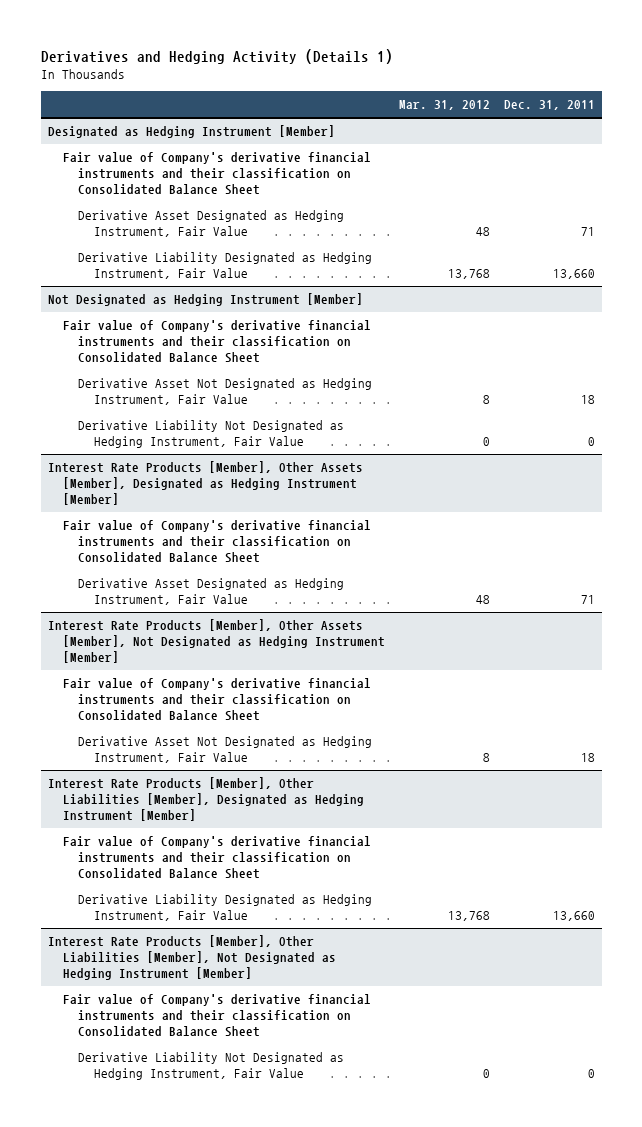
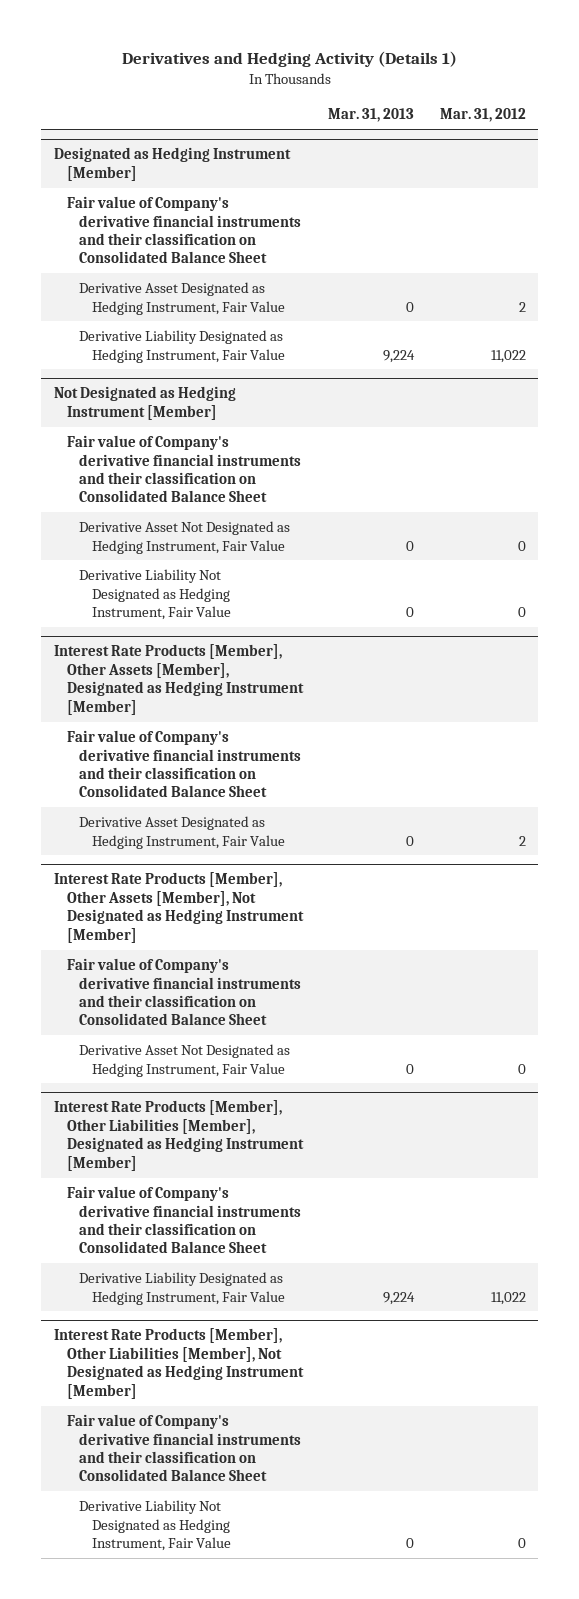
[503,100,595,111] Dec. 31, 2011 -> none
none -> [328,108,415,123] Mar. 31, 2013
[475,227,490,237] 48 -> [518,301,526,312] 2
[447,269,490,280] 13,768 -> [490,349,526,363] 11,022
[482,395,490,405] 8 -> [517,540,526,551] 0
[475,595,490,605] 48 -> [518,835,526,846] 2
[482,753,490,763] 8 -> [517,1063,526,1074] 0
[447,911,490,922] 13,768 -> [490,1291,526,1305] 11,022

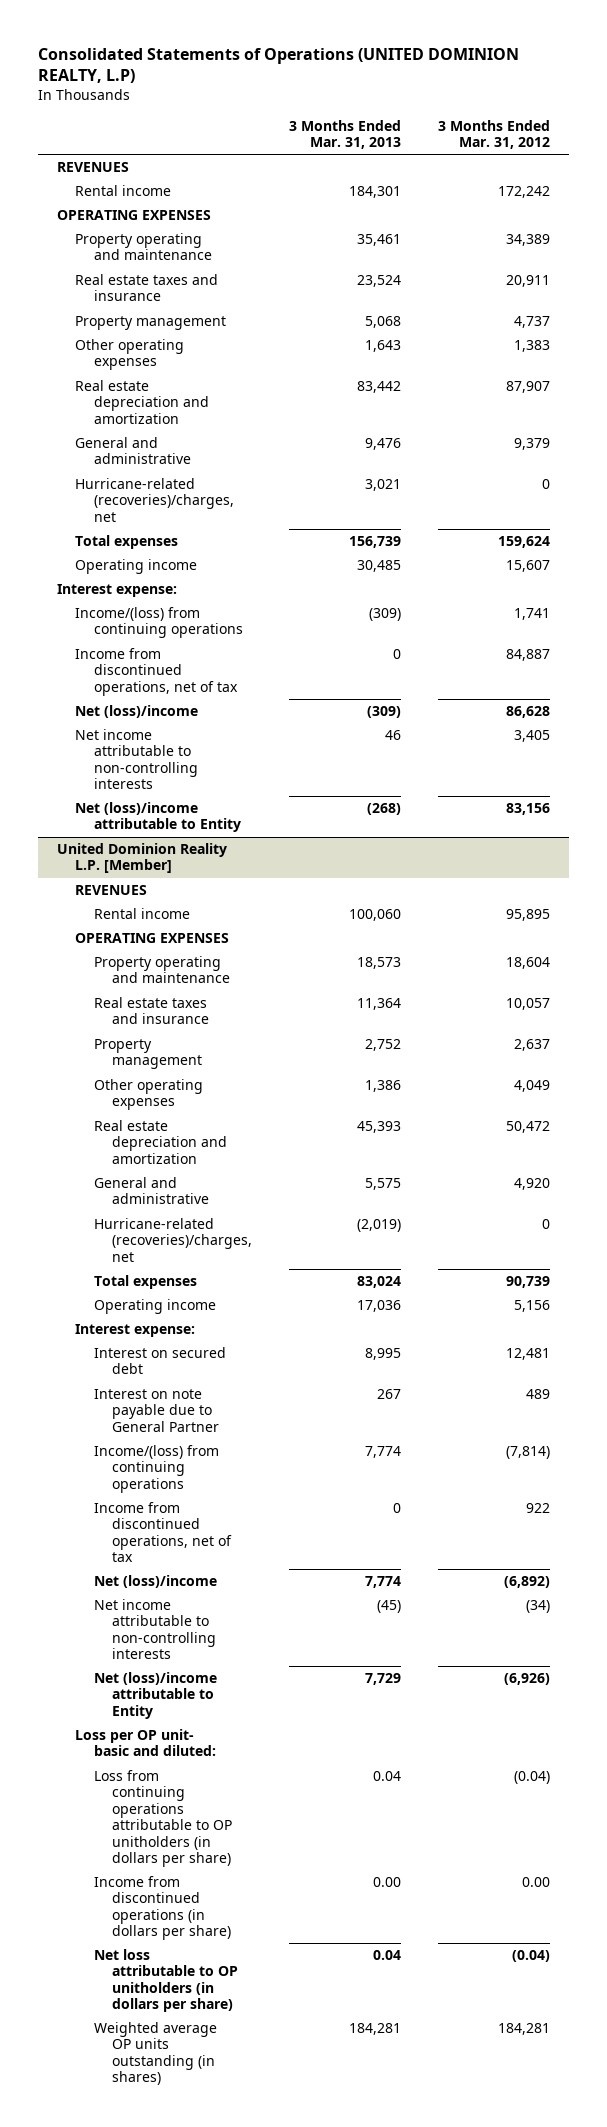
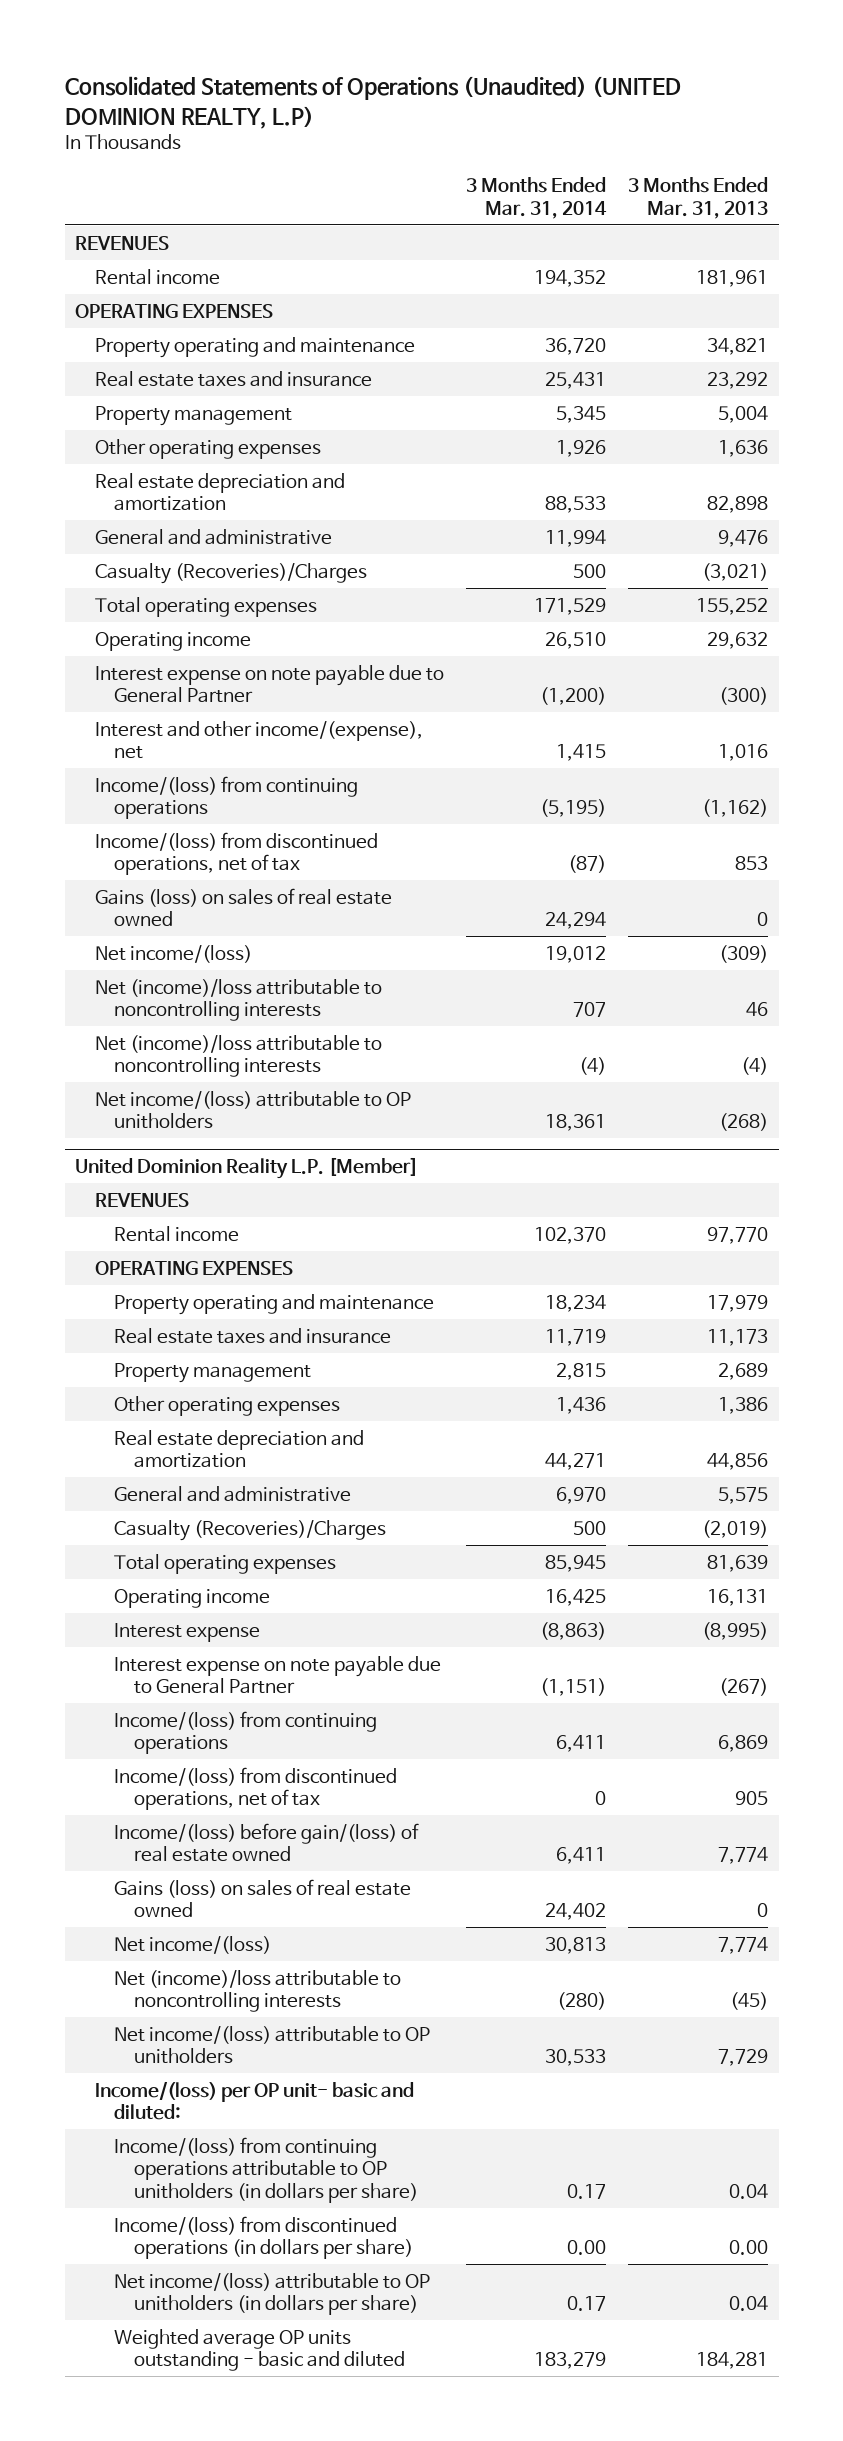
[38,47,520,84] Consolidated Statements of Operations (UNITED DOMINION REALTY, L.P) -> [64,76,681,129] Consolidated Statements of Operations (Unaudited) (UNITED DOMINION REALTY, L.P)
[438,119,551,150] 3 Months Ended Mar. 31, 2012 -> none
none -> [465,177,607,219] 3 Months Ended Mar. 31, 2014
[349,186,402,199] 184,301 -> [695,269,768,287] 181,961
[357,234,402,247] 35,461 -> [706,337,768,355] 34,821
[357,275,402,288] 23,524 -> [706,371,768,389] 23,292
[365,316,402,329] 5,068 -> [717,405,768,423] 5,004
[365,340,402,353] 1,643 -> [717,439,768,457] 1,636
[357,381,402,394] 83,442 -> [706,496,768,514] 82,898
[75,478,234,522] Hurricane-related (recoveries)/charges, net -> none
[56,584,177,598] Interest expense: -> none
none -> [94,562,367,584] Casualty (Recoveries)/Charges
[75,535,179,550] Total expenses -> [94,596,317,617] Total operating expenses
[349,536,402,549] 156,739 -> [695,597,768,615] 155,252
[357,560,402,573] 30,485 -> [706,631,768,649] 29,632
none -> [94,664,444,704] Interest expense on note payable due to General Partner
none -> [94,720,423,760] Interest and other income/(expense), net
[369,608,402,622] (309) -> [701,799,768,818] (1,162)
[75,648,238,696] Income from discontinued operations, net of tax -> [94,831,378,876] Income/(loss) from discontinued operations, net of tax
[393,649,402,660] 0 -> [734,856,768,871] 853
none -> [94,887,392,928] Gains (loss) on sales of real estate owned
[75,705,199,719] Net (loss)/income -> [94,944,252,963] Net income/(loss)
[75,729,198,790] Net income attributable to non-controlling interests -> [94,978,382,1022] Net (income)/loss attributable to noncontrolling interests
none -> [94,1034,382,1078] Net (income)/loss attributable to noncontrolling interests
[75,802,241,833] Net (loss)/income attributable to Entity -> [94,1090,411,1130] Net income/(loss) attributable to OP unitholders
[349,909,402,922] 100,060 -> [706,1226,768,1244] 97,770
[357,957,402,970] 18,573 -> [706,1294,768,1312] 17,979
[357,998,402,1011] 11,364 -> [706,1328,768,1346] 11,173
[365,1039,402,1052] 2,752 -> [717,1362,768,1380] 2,689
[357,1121,402,1134] 45,393 -> [706,1453,768,1471] 44,856
[75,1324,196,1338] Interest expense: -> none
[93,1218,253,1262] Hurricane-related (recoveries)/charges, net -> [114,1519,387,1541] Casualty (Recoveries)/Charges
[93,1275,197,1290] Total expenses -> [114,1553,337,1574] Total operating expenses
[357,1276,402,1289] 83,024 -> [706,1554,768,1572] 81,639
[357,1300,402,1313] 17,036 -> [706,1588,768,1606] 16,131
[93,1347,226,1375] Interest on secured debt -> [114,1622,261,1642] Interest expense
[365,1348,402,1361] 8,995 -> [701,1621,768,1640] (8,995)
[93,1389,220,1432] Interest on note payable due to General Partner -> [114,1655,442,1695] Interest expense on note payable due to General Partner
[377,1389,402,1400] 267 -> [718,1678,768,1697] (267)
[365,1446,402,1459] 7,774 -> [717,1735,768,1753] 6,869
[93,1502,233,1563] Income from discontinued operations, net of tax -> [114,1766,398,1811] Income/(loss) from discontinued operations, net of tax
[393,1503,402,1514] 0 -> [734,1791,768,1806] 905
none -> [114,1822,420,1863] Income/(loss) before gain/(loss) of real estate owned
none -> [114,1878,412,1919] Gains (loss) on sales of real estate owned
[93,1575,217,1589] Net (loss)/income -> [114,1935,272,1954] Net income/(loss)
[93,1599,217,1660] Net income attributable to non-controlling interests -> [114,1969,402,2013] Net (income)/loss attributable to noncontrolling interests
[93,1672,217,1719] Net (loss)/income attributable to Entity -> [114,2025,431,2065] Net income/(loss) attributable to OP unitholders
[75,1729,216,1757] Loss per OP unit- basic and diluted: -> [94,2080,414,2121] Income/(loss) per OP unit- basic and diluted:
[93,1770,233,1867] Loss from continuing operations attributable to OP unitholders (in dollars per share) -> [114,2136,418,2204] Income/(loss) from continuing operations attributable to OP unitholders (in dollars per share)
[93,1876,232,1941] Income from discontinued operations (in dollars per share) -> [114,2215,413,2260] Income/(loss) from discontinued operations (in dollars per share)
[93,1949,239,2013] Net loss attributable to OP unitholders (in dollars per share) -> [114,2272,431,2316] Net income/(loss) attributable to OP unitholders (in dollars per share)
[93,2022,217,2086] Weighted average OP units outstanding (in shares) -> [114,2328,405,2372] Weighted average OP units outstanding - basic and diluted

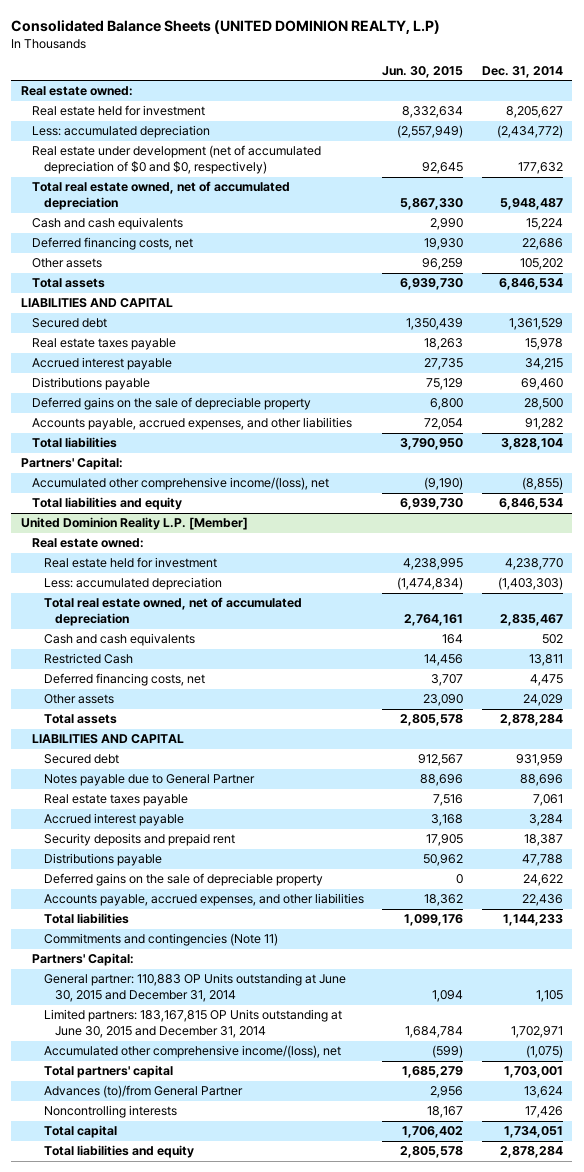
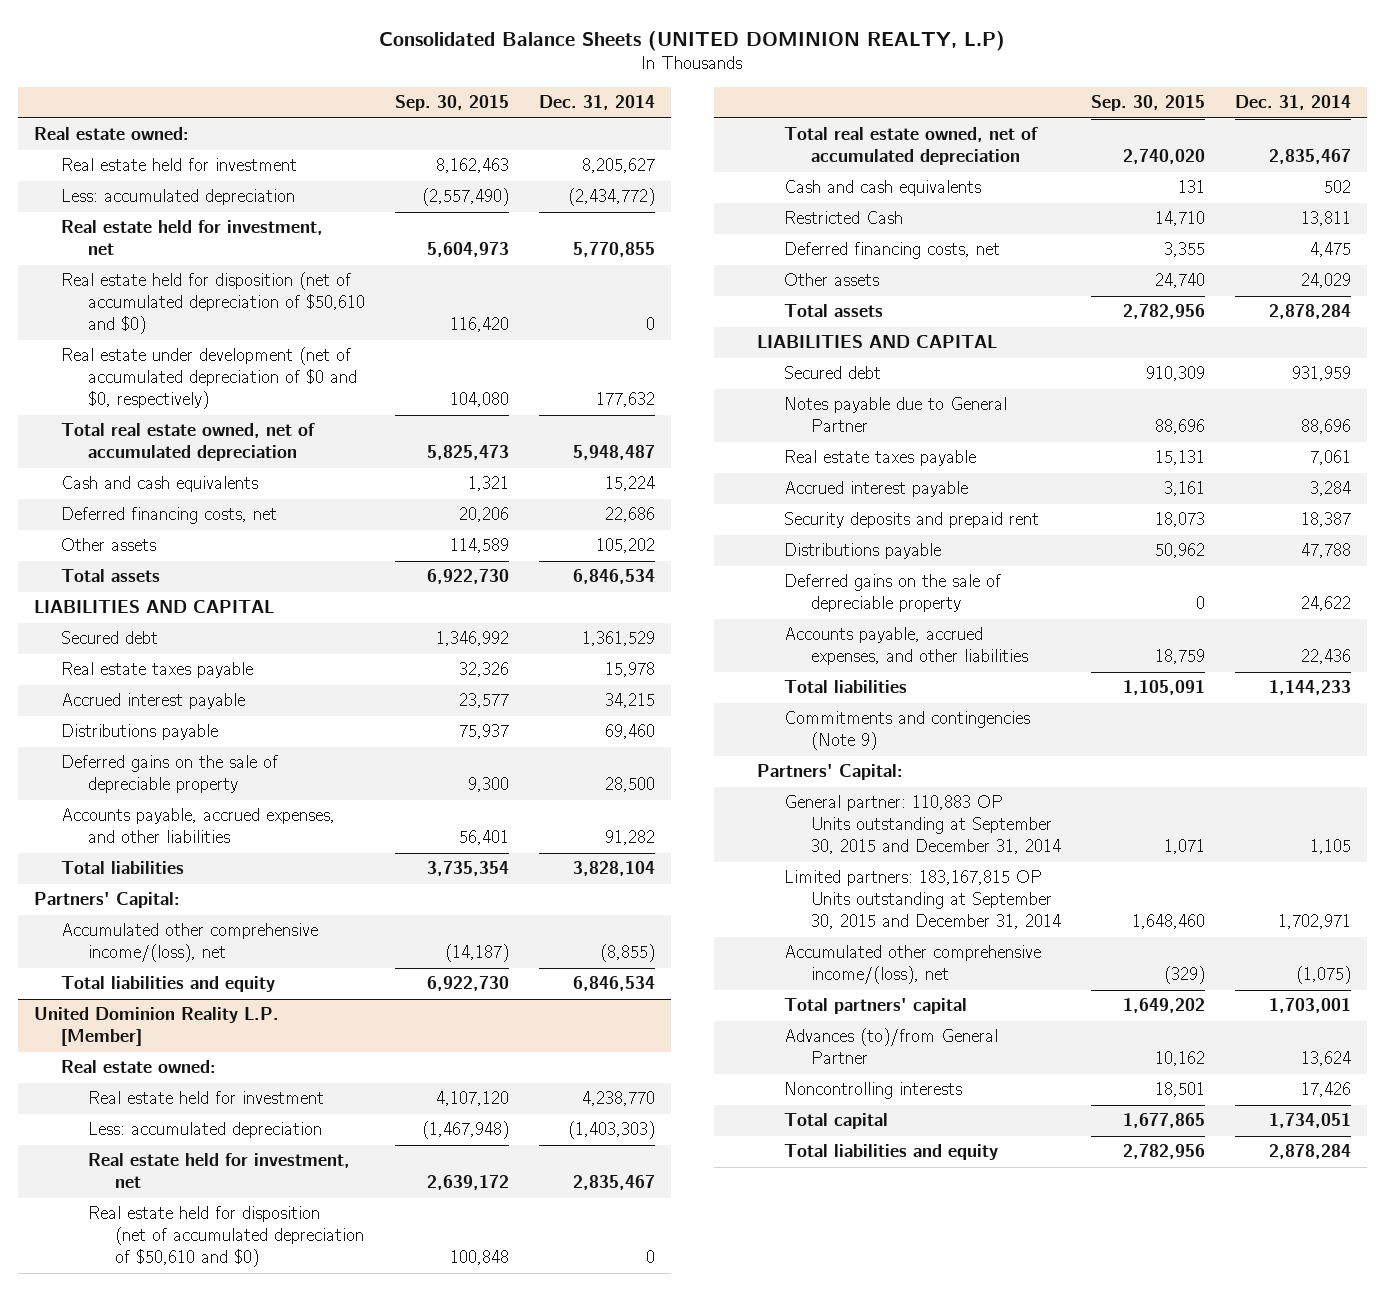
[382,65,464,78] Jun. 30, 2015 -> none
none -> [395,95,510,112] Sep. 30, 2015
none -> [60,220,323,256] Real estate held for investment, net
none -> [60,272,365,335] Real estate held for disposition (net of accumulated depreciation of $50,610 and $0)
none -> [87,1153,350,1189] Real estate held for investment, net
none -> [87,1206,364,1268] Real estate held for disposition (net of accumulated depreciation of $50,610 and $0)
[43,933,278,947] Commitments and contingencies (Note 11) -> [783,711,1030,751] Commitments and contingencies (Note 9)
[43,973,346,1003] General partner: 110,883 OP Units outstanding at June 30, 2015 and December 31, 2014 -> [783,795,1061,855] General partner: 110,883 OP Units outstanding at September 30, 2015 and December 31, 2014
[43,1009,342,1039] Limited partners: 183,167,815 OP Units outstanding at June 30, 2015 and December 31, 2014 -> [783,870,1061,930] Limited partners: 183,167,815 OP Units outstanding at September 30, 2015 and December 31, 2014

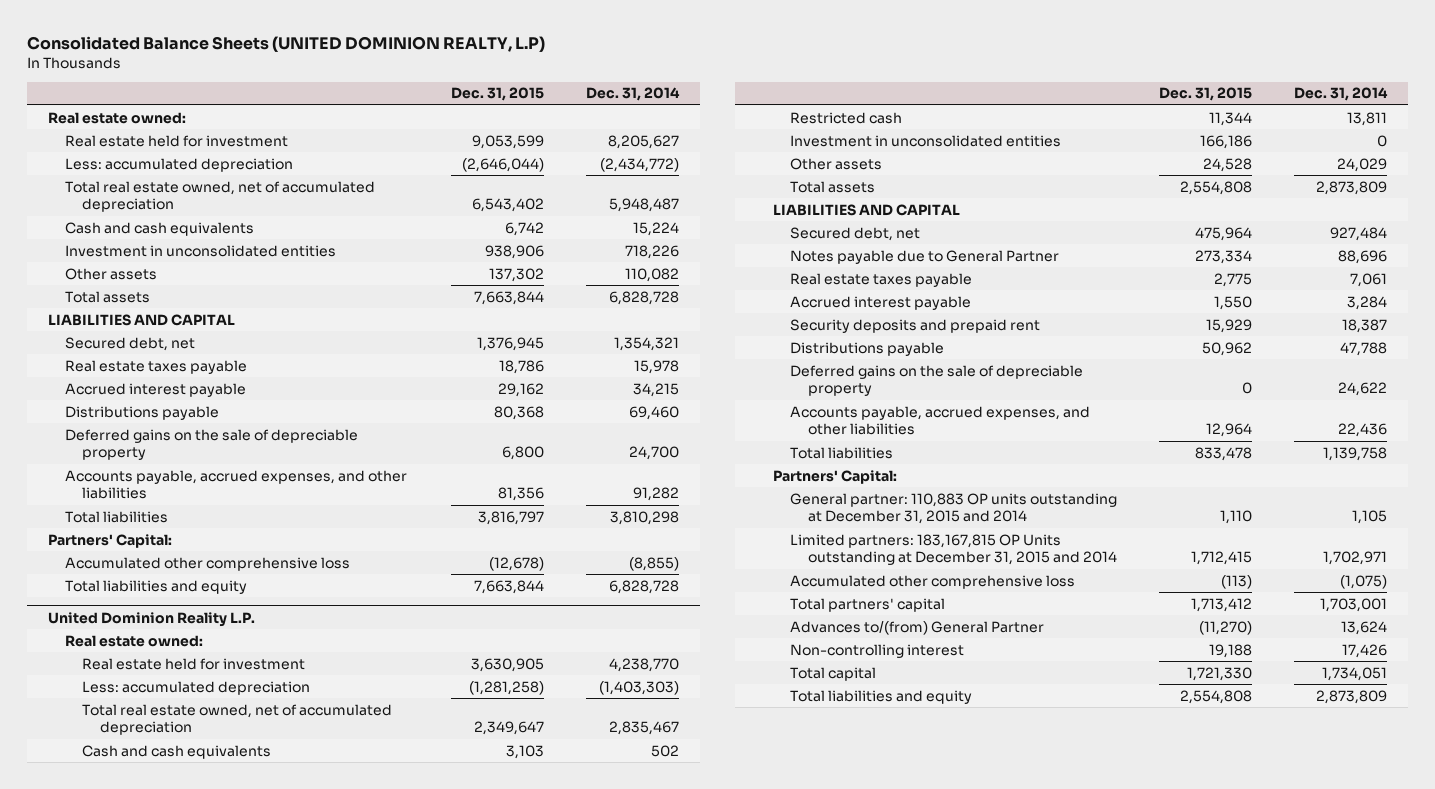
[395,95,510,112] Sep. 30, 2015 -> none
none -> [451,87,545,102] Dec. 31, 2015
[60,220,323,256] Real estate held for investment, net -> none
[60,272,365,335] Real estate held for disposition (net of accumulated depreciation of $50,610 and $0) -> none
[60,347,357,410] Real estate under development (net of accumulated depreciation of $0 and $0, respectively) -> none
[60,507,277,525] Deferred financing costs, net -> none
none -> [64,244,336,257] Investment in unconsolidated entities
[596,538,656,554] 105,202 -> [624,267,679,282] 110,082
[573,569,656,585] 6,846,534 -> [608,290,679,305] 6,828,728
[60,631,158,645] Secured debt -> [64,336,195,351] Secured debt, net
[582,631,656,647] 1,361,529 -> [613,336,679,351] 1,354,321
[605,777,656,793] 28,500 -> [628,446,679,461] 24,700
[573,861,656,877] 3,828,104 -> [609,510,679,525] 3,810,298
[60,923,318,963] Accumulated other comprehensive income/(loss), net -> [64,556,350,571] Accumulated other comprehensive loss
[573,976,656,992] 6,846,534 -> [608,579,679,594] 6,828,728
[33,1007,279,1047] United Dominion Reality L.P. [Member] -> [47,611,255,627] United Dominion Reality L.P.
[87,1153,350,1189] Real estate held for investment, net -> none
[87,1206,364,1268] Real estate held for disposition (net of accumulated depreciation of $50,610 and $0) -> none
[783,242,1000,260] Deferred financing costs, net -> none
[783,211,903,225] Restricted Cash -> [790,111,903,124] Restricted cash
none -> [790,134,1062,147] Investment in unconsolidated entities
[1269,304,1352,320] 2,878,284 -> [1316,180,1388,195] 2,873,809
[783,366,881,380] Secured debt -> [790,226,921,241] Secured debt, net
[1292,366,1352,382] 931,959 -> [1330,226,1388,241] 927,484
[783,711,1030,751] Commitments and contingencies (Note 9) -> none
[1269,680,1352,696] 1,144,233 -> [1323,446,1388,461] 1,139,758
[783,795,1061,855] General partner: 110,883 OP Units outstanding at September 30, 2015 and December 31, 2014 -> [790,492,1118,525] General partner: 110,883 OP units outstanding at December 31, 2015 and 2014
[783,870,1061,930] Limited partners: 183,167,815 OP Units outstanding at September 30, 2015 and December 31, 2014 -> [790,533,1117,566] Limited partners: 183,167,815 OP Units outstanding at December 31, 2015 and 2014
[783,945,1041,985] Accumulated other comprehensive income/(loss), net -> [790,574,1076,589] Accumulated other comprehensive loss
[783,1028,998,1065] Advances (to)/from General Partner -> [790,620,1045,635] Advances to/(from) General Partner
[783,1082,962,1100] Noncontrolling interests -> [790,643,965,658] Non-controlling interest
[1269,1144,1352,1160] 2,878,284 -> [1316,689,1388,704] 2,873,809

